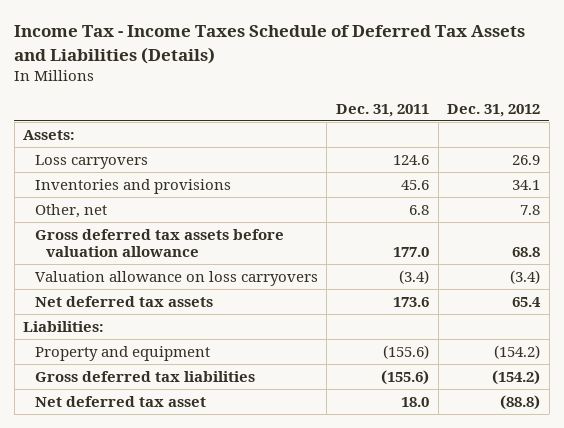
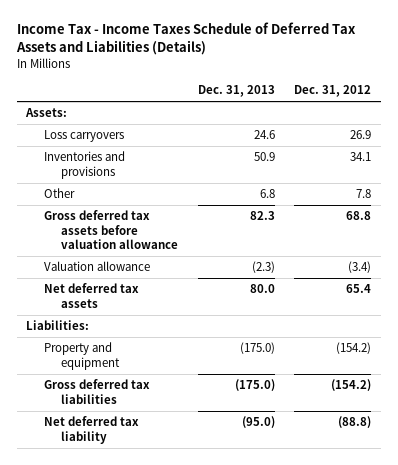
[335,103,429,117] Dec. 31, 2011 -> none
none -> [197,85,275,98] Dec. 31, 2013
[34,203,107,218] Other, net -> [43,188,75,199] Other
[34,270,318,286] Valuation allowance on loss carryovers -> [43,261,150,272] Valuation allowance
[34,395,206,407] Net deferred tax asset -> [43,416,139,444] Net deferred tax liability

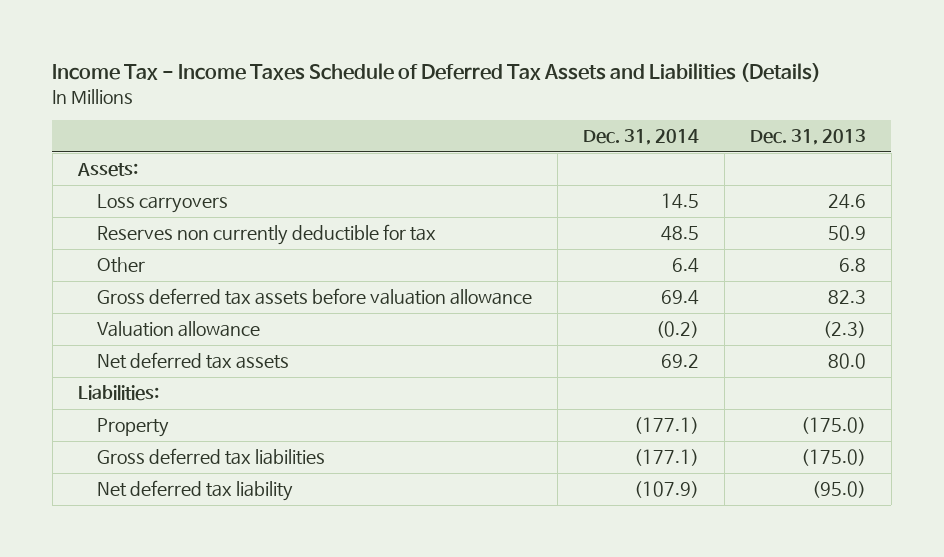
[294,85,372,98] Dec. 31, 2012 -> none
none -> [582,129,699,146] Dec. 31, 2014
[43,151,125,179] Inventories and provisions -> [97,224,437,246] Reserves non currently deductible for tax
[43,342,120,370] Property and equipment -> [97,418,170,438] Property

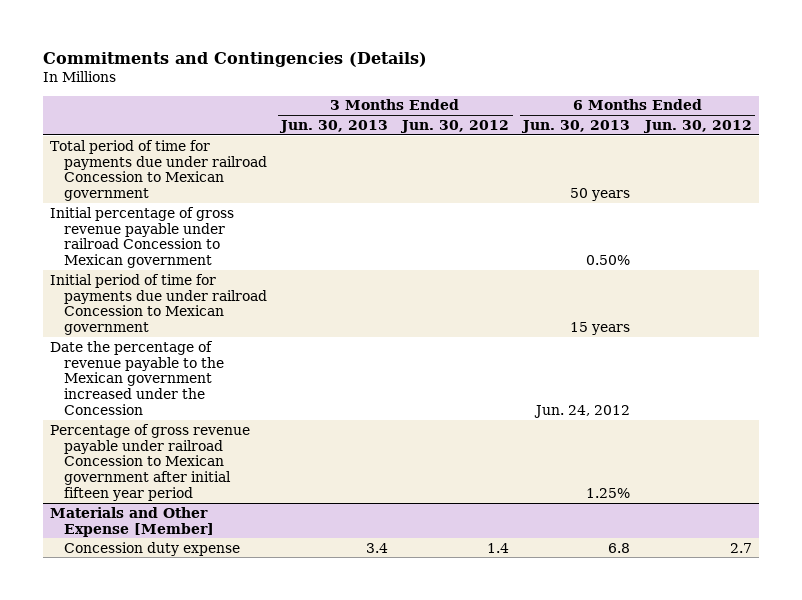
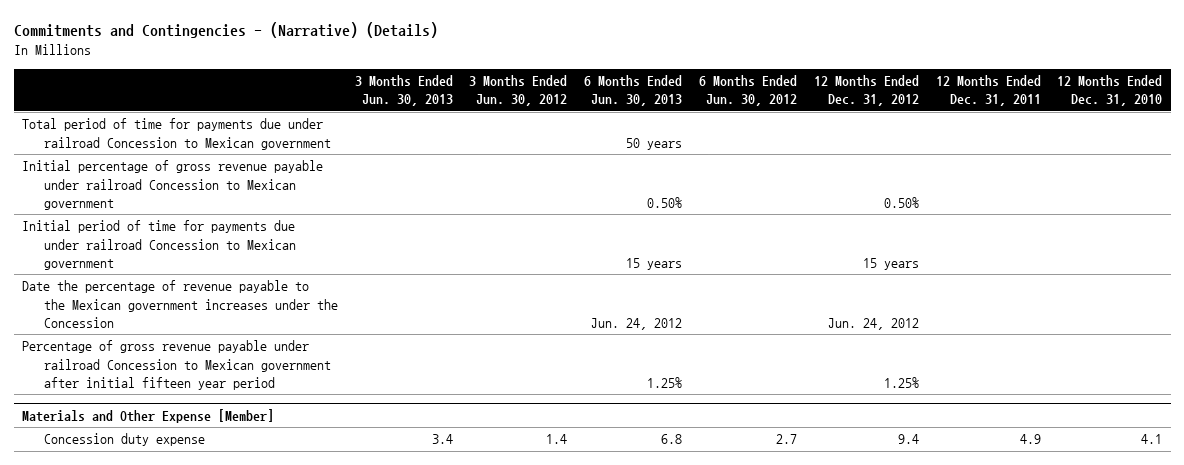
[43,52,428,68] Commitments and Contingencies (Details) -> [13,22,438,39] Commitments and Contingencies - (Narrative) (Details)
none -> [813,74,919,107] 12 Months Ended Dec. 31, 2012
none -> [935,74,1041,107] 12 Months Ended Dec. 31, 2011
none -> [1057,74,1163,107] 12 Months Ended Dec. 31, 2010
[50,340,225,416] Date the percentage of revenue payable to the Mexican government increased under the Concession -> [21,280,338,328] Date the percentage of revenue payable to the Mexican government increases under the Concession

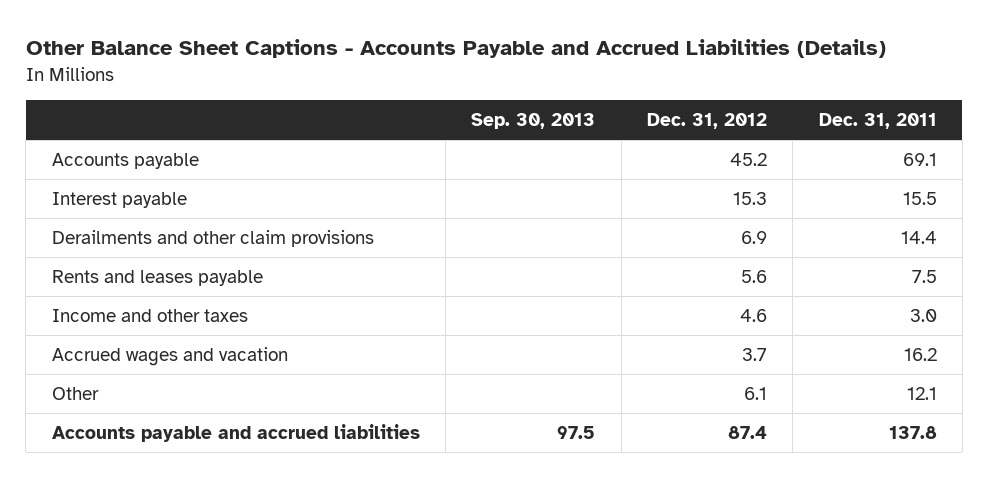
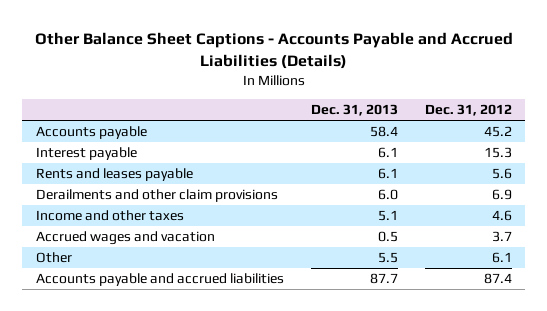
[471,113,596,130] Sep. 30, 2013 -> none
[818,113,937,130] Dec. 31, 2011 -> none
none -> [310,104,398,117] Dec. 31, 2013
[51,229,374,247] Derailments and other claim provisions -> [35,189,278,203] Derailments and other claim provisions

